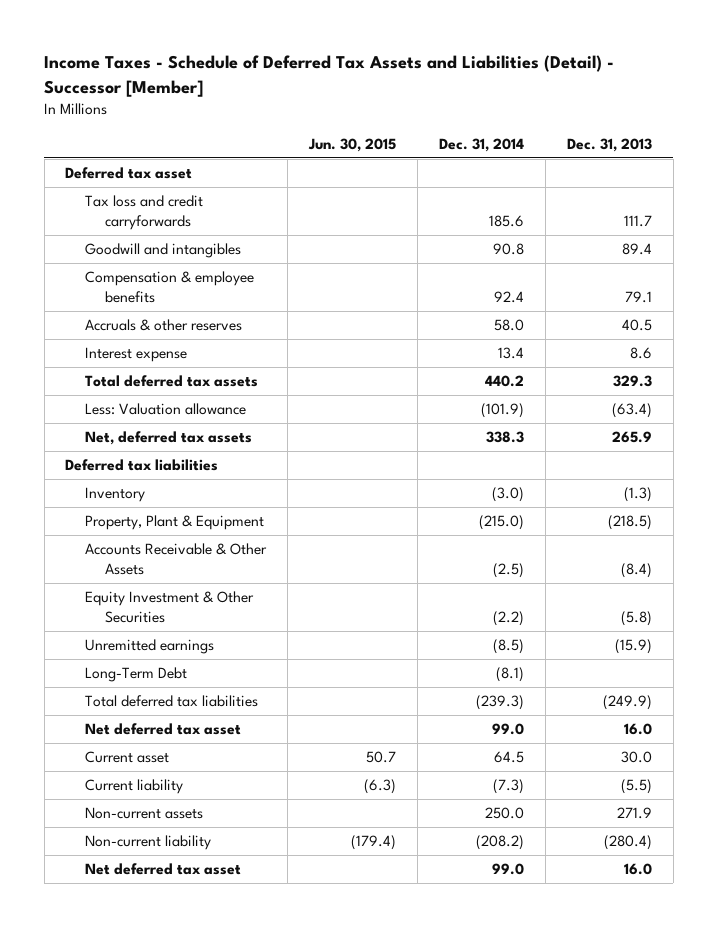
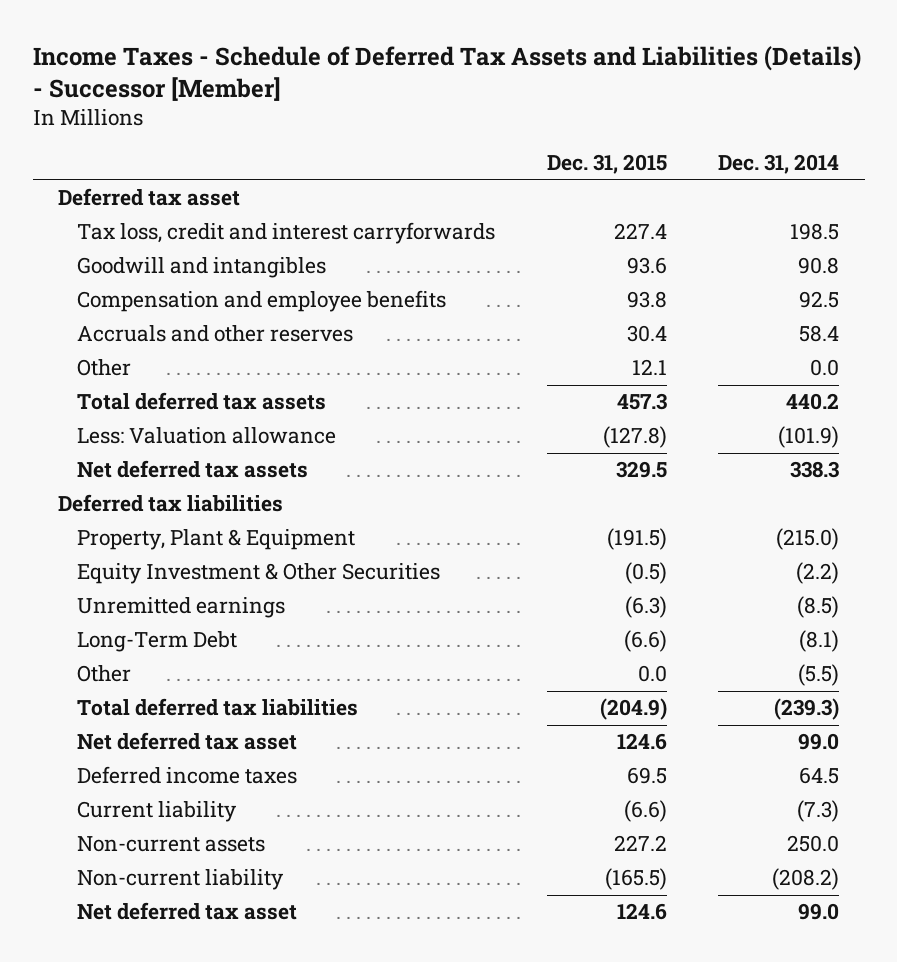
[44,55,615,97] Income Taxes - Schedule of Deferred Tax Assets and Liabilities (Detail) - Successor [Member] -> [32,45,861,102] Income Taxes - Schedule of Deferred Tax Assets and Liabilities (Details) - Successor [Member]
[308,138,397,153] Jun. 30, 2015 -> none
[566,138,652,153] Dec. 31, 2013 -> none
none -> [546,154,667,175] Dec. 31, 2015
[85,195,204,231] Tax loss and credit carryforwards -> [77,222,496,245] Tax loss, credit and interest carryforwards
[488,215,524,228] 185.6 -> [790,223,840,241] 198.5
[85,347,188,363] Interest expense -> none
[85,271,255,304] Compensation & employee benefits -> [77,290,447,313] Compensation and employee benefits
[493,291,524,304] 92.4 -> [799,291,840,309] 92.5
[85,319,243,332] Accruals & other reserves -> [77,325,354,343] Accruals and other reserves
[493,319,524,332] 58.0 -> [799,325,840,343] 58.4
none -> [77,359,132,377] Other
[85,431,253,446] Net, deferred tax assets -> [77,460,309,479] Net deferred tax assets
[85,487,146,503] Inventory -> none
[85,543,268,576] Accounts Receivable & Other Assets -> none
none -> [77,665,132,683] Other
[85,751,170,764] Current asset -> [77,766,298,785] Deferred income taxes

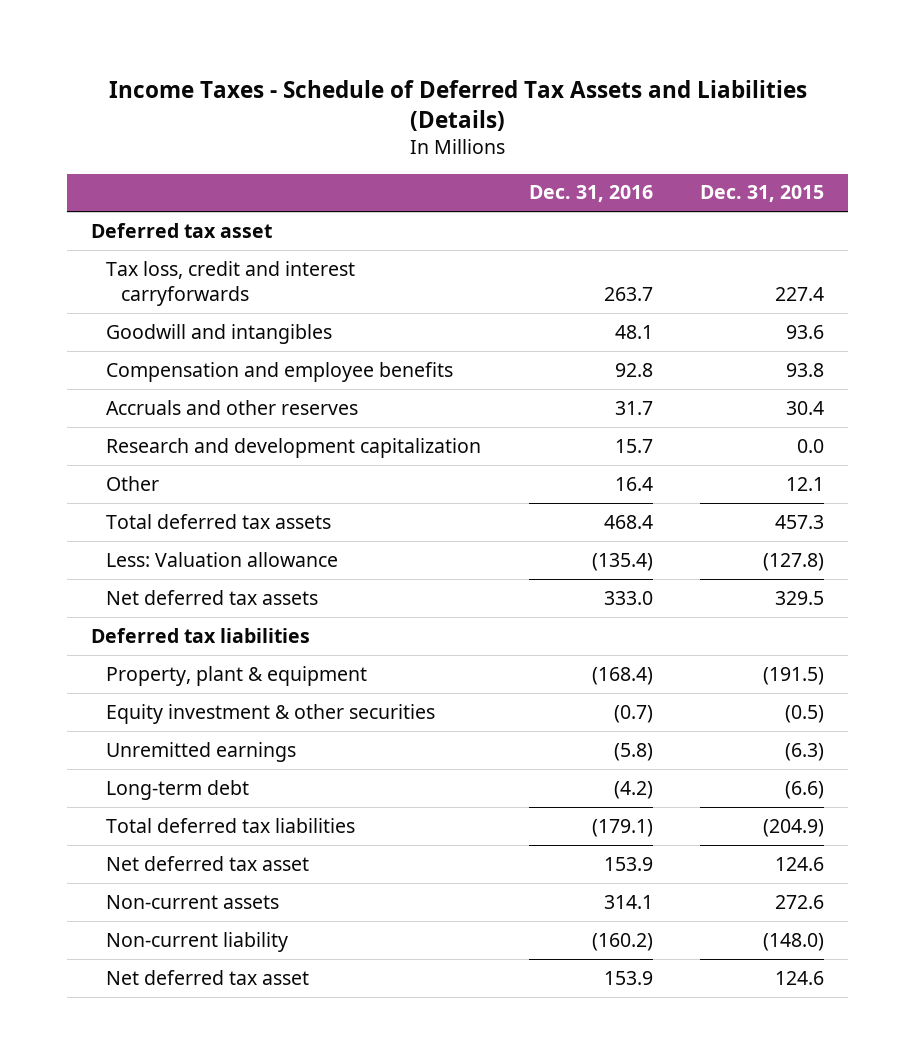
[32,45,861,102] Income Taxes - Schedule of Deferred Tax Assets and Liabilities (Details) - Successor [Member] -> [108,79,807,131] Income Taxes - Schedule of Deferred Tax Assets and Liabilities (Details)
[718,154,840,175] Dec. 31, 2014 -> none
none -> [528,185,653,203] Dec. 31, 2016
none -> [106,437,482,458] Research and development capitalization
[77,529,356,551] Property, Plant & Equipment -> [106,665,368,686] Property, plant & equipment
[77,563,441,585] Equity Investment & Other Securities -> [106,703,436,724] Equity investment & other securities
[77,665,132,683] Other -> none
[77,631,238,653] Long-Term Debt -> [106,779,250,800] Long-term debt
[77,766,298,785] Deferred income taxes -> none
[77,801,238,823] Current liability -> none
[613,835,667,852] 227.2 -> [775,894,825,909] 272.6
[604,868,667,891] (165.5) -> [763,932,825,951] (148.0)

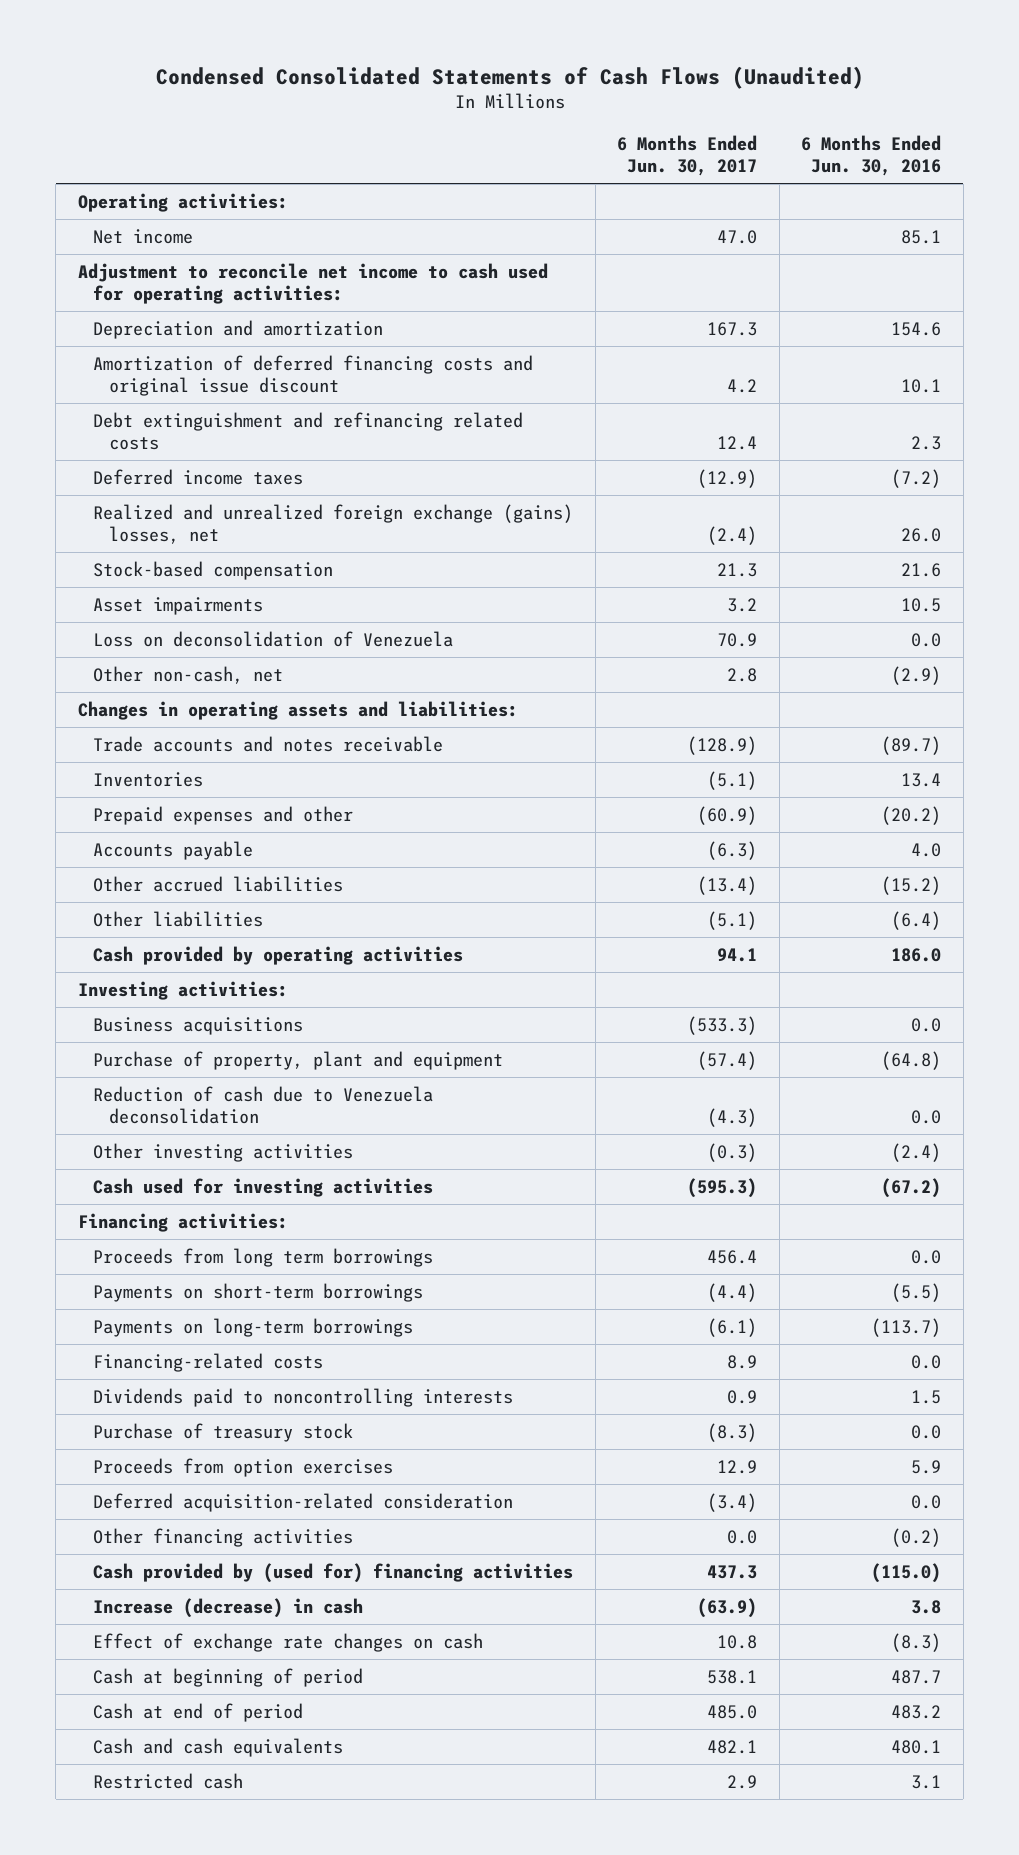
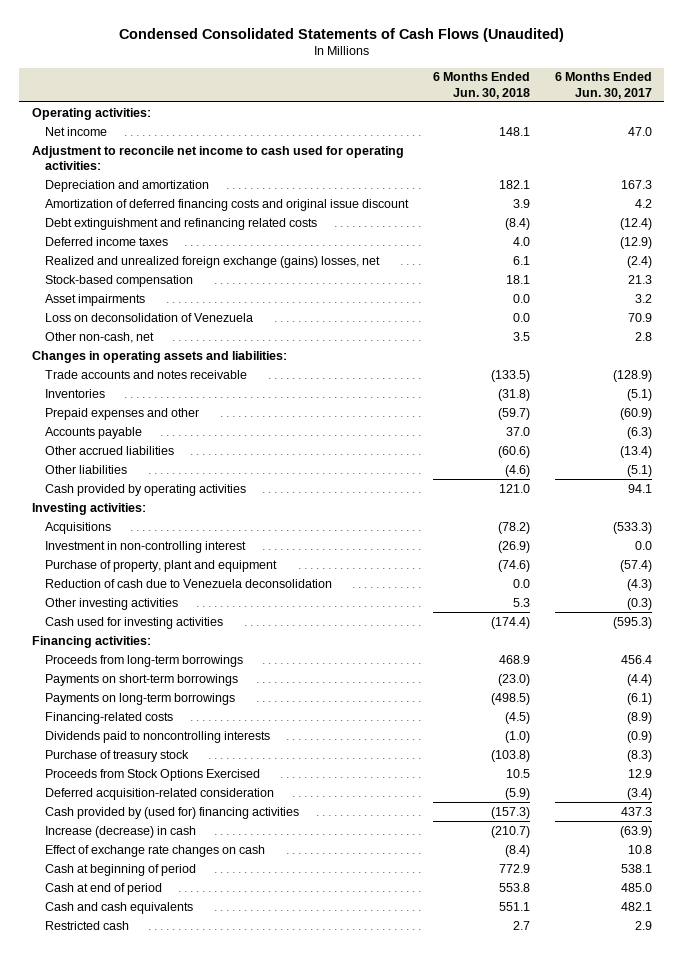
[801,135,942,177] 6 Months Ended Jun. 30, 2016 -> none
none -> [433,72,531,99] 6 Months Ended Jun. 30, 2018
[717,435,758,450] 12.4 -> [619,217,652,230] (12.4)
[93,1016,304,1035] Business acquisitions -> [45,521,112,534] Acquisitions
none -> [45,540,247,553] Investment in non-controlling interest
[93,1247,434,1267] Proceeds from long term borrowings -> [45,654,244,667] Proceeds from long-term borrowings
[727,1354,758,1369] 8.9 -> [626,711,652,724] (8.9)
[727,1389,758,1404] 0.9 -> [626,730,652,743] (0.9)
[93,1457,394,1477] Proceeds from option exercises -> [45,768,261,781] Proceeds from Stock Options Exercised
[93,1527,354,1547] Other financing activities -> none

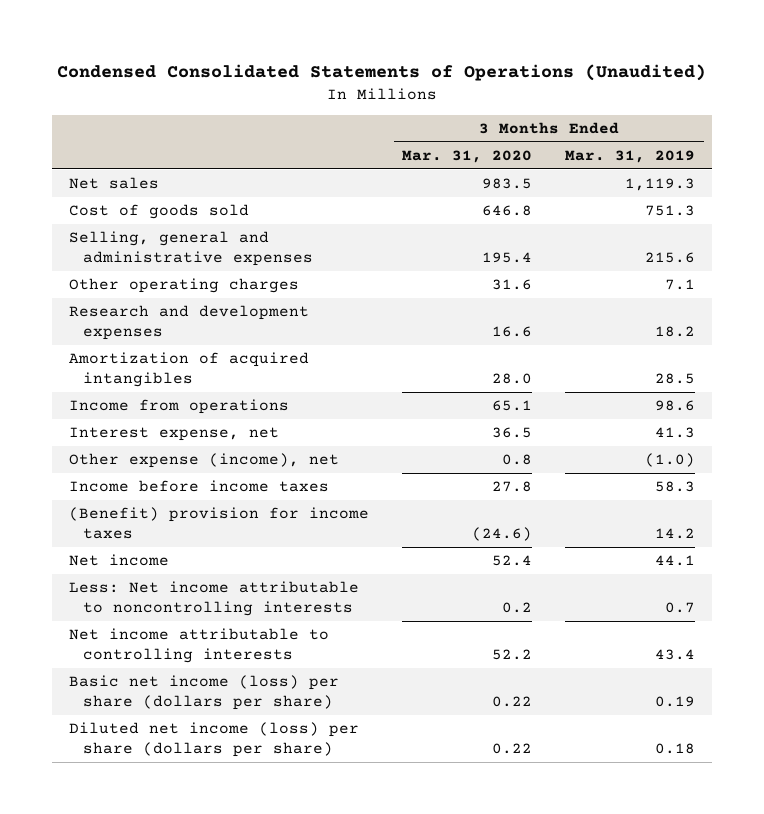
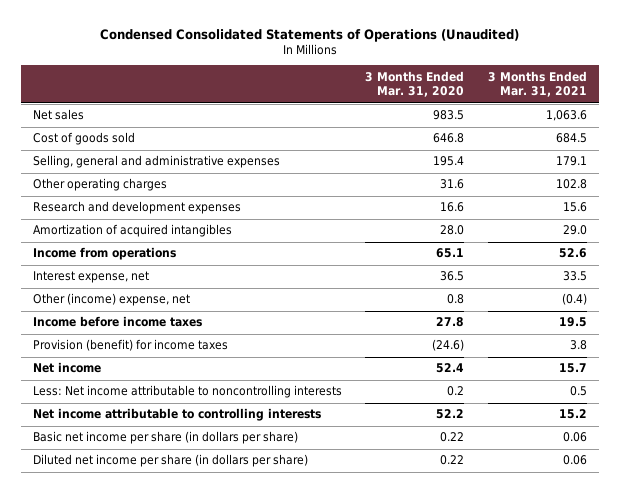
[565,149,696,163] Mar. 31, 2019 -> none
none -> [487,70,587,98] 3 Months Ended Mar. 31, 2021
[68,453,339,469] Other expense (income), net -> [33,293,191,307] Other (income) expense, net
[68,507,369,539] (Benefit) provision for income taxes -> [33,339,229,352] Provision (benefit) for income taxes
[68,675,339,710] Basic net income (loss) per share (dollars per share) -> [33,431,299,445] Basic net income per share (in dollars per share)
[68,722,359,757] Diluted net income (loss) per share (dollars per share) -> [33,454,309,468] Diluted net income per share (in dollars per share)

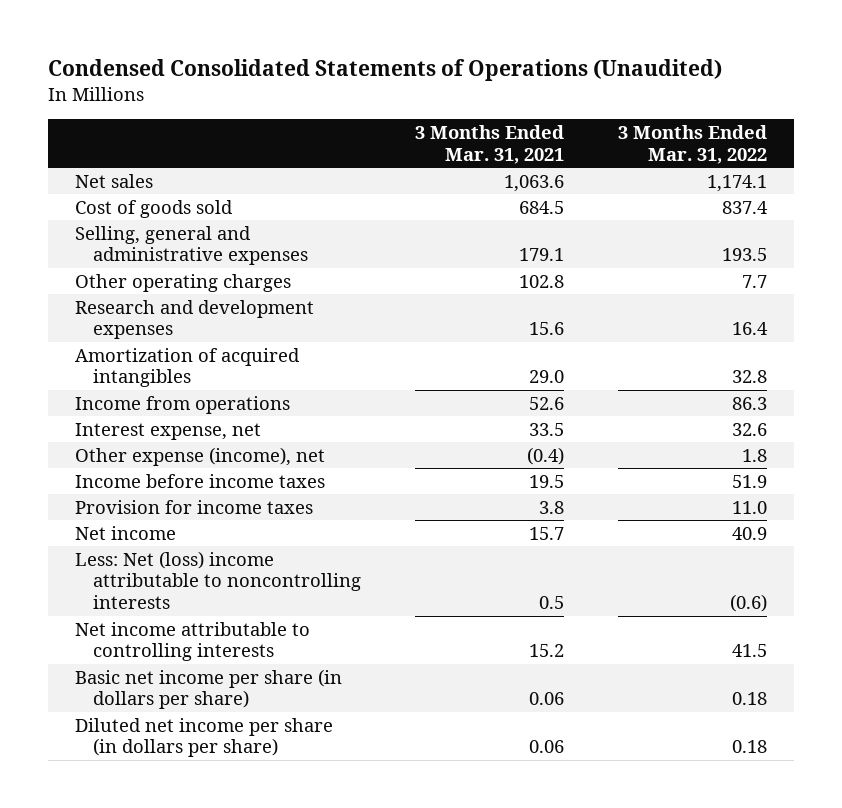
[365,70,465,98] 3 Months Ended Mar. 31, 2020 -> none
none -> [618,125,768,164] 3 Months Ended Mar. 31, 2022
[33,293,191,307] Other (income) expense, net -> [74,446,325,466] Other expense (income), net
[33,339,229,352] Provision (benefit) for income taxes -> [74,499,313,514] Provision for income taxes
[33,385,343,399] Less: Net income attributable to noncontrolling interests -> [74,550,362,610] Less: Net (loss) income attributable to noncontrolling interests

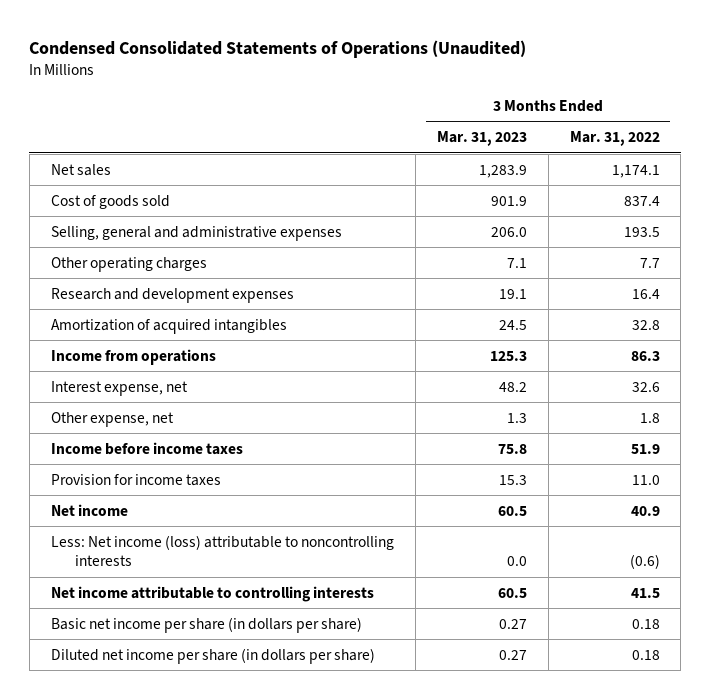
[415,125,565,164] 3 Months Ended Mar. 31, 2021 -> none
none -> [436,131,527,147] Mar. 31, 2023
[74,446,325,466] Other expense (income), net -> [50,411,174,427] Other expense, net
[74,550,362,610] Less: Net (loss) income attributable to noncontrolling interests -> [50,534,394,567] Less: Net income (loss) attributable to noncontrolling interests

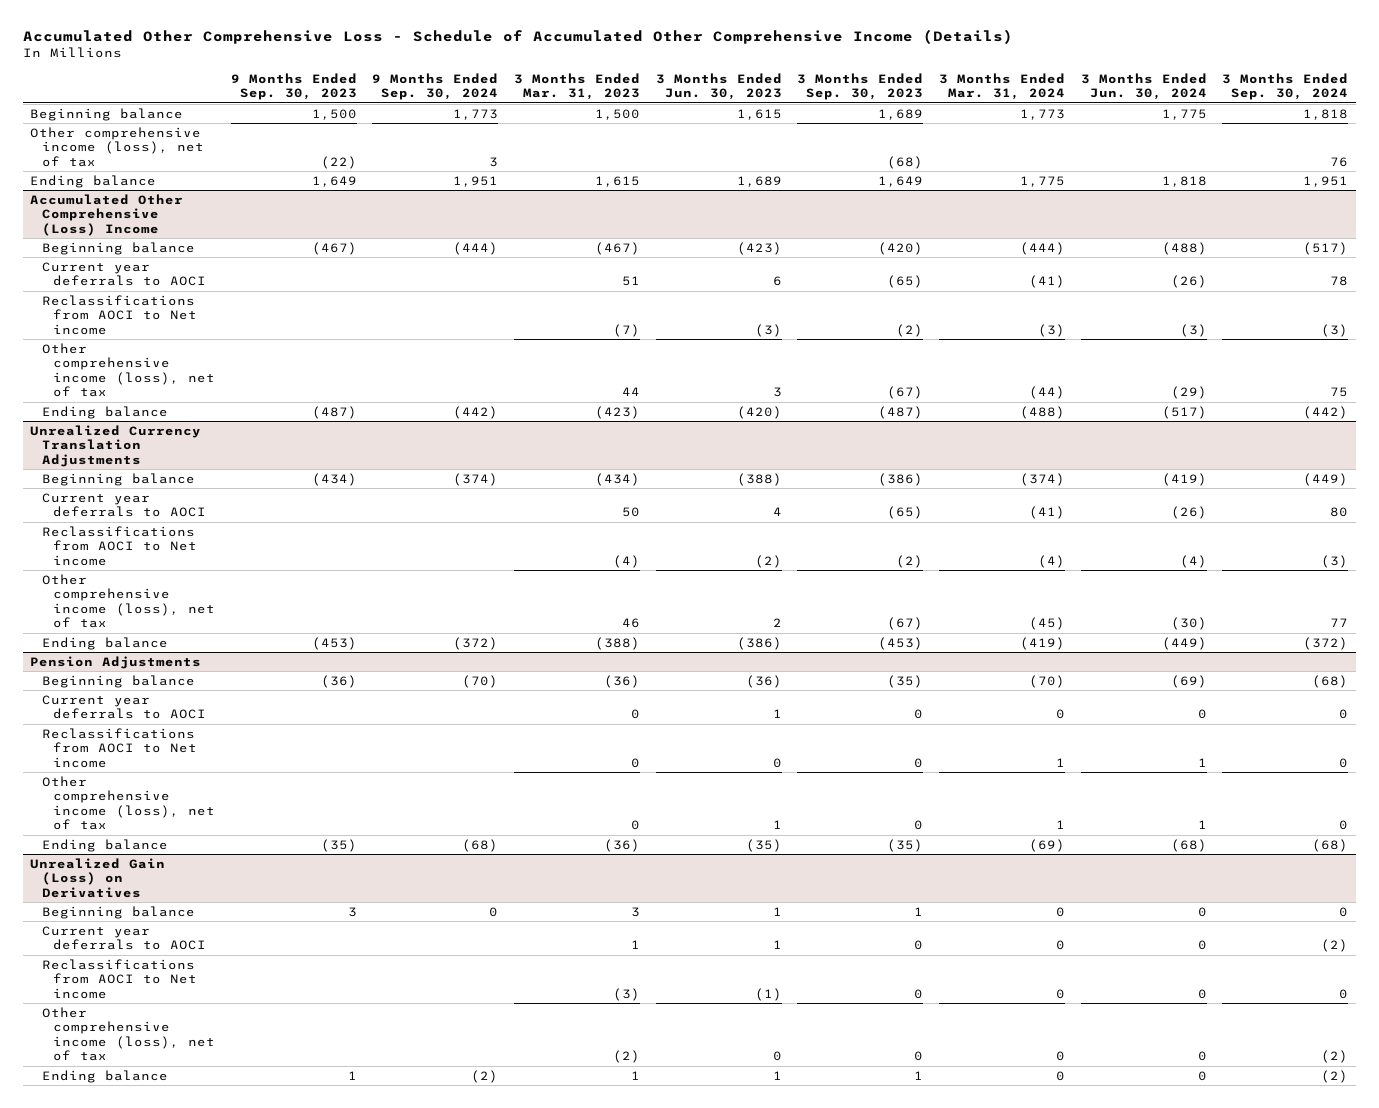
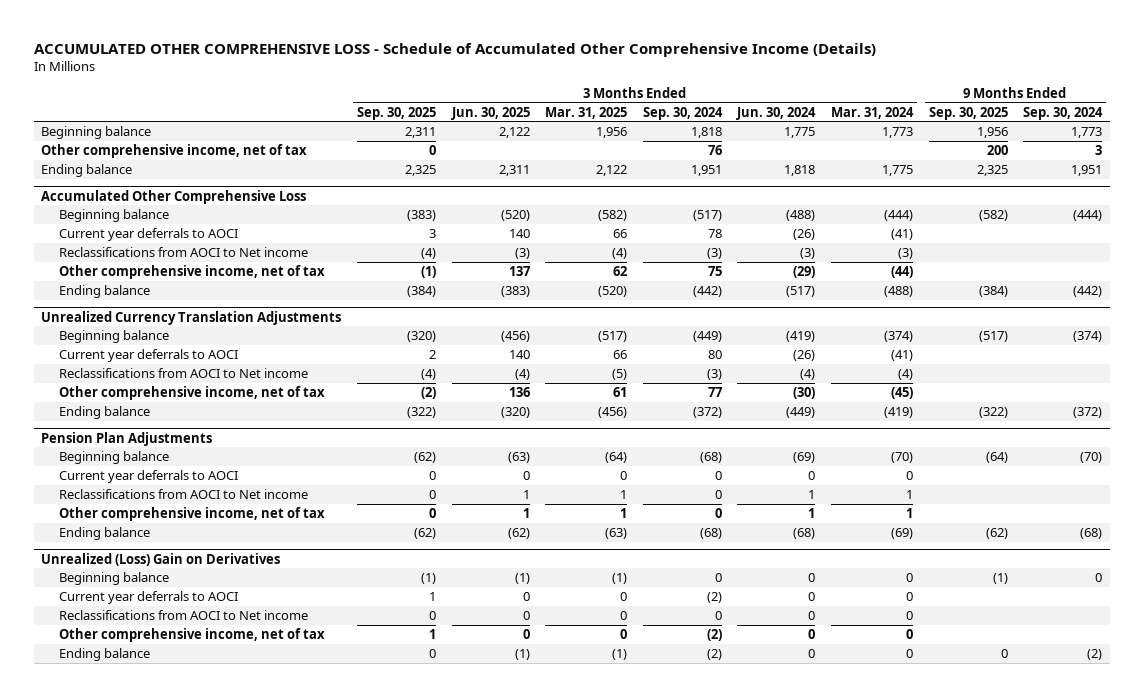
[22,29,1013,45] Accumulated Other Comprehensive Loss - Schedule of Accumulated Other Comprehensive Income (Details) -> [33,42,876,57] ACCUMULATED OTHER COMPREHENSIVE LOSS - Schedule of Accumulated Other Comprehensive Income (Details)
[230,72,357,101] 9 Months Ended Sep. 30, 2023 -> none
[513,72,640,101] 3 Months Ended Mar. 31, 2023 -> none
[655,72,782,101] 3 Months Ended Jun. 30, 2023 -> none
[797,72,924,101] 3 Months Ended Sep. 30, 2023 -> none
none -> [357,106,437,120] Sep. 30, 2025
none -> [450,106,530,120] Jun. 30, 2025
none -> [545,106,628,119] Mar. 31, 2025
none -> [928,106,1008,120] Sep. 30, 2025
[30,126,204,167] Other comprehensive income (loss), net of tax -> [41,143,308,158] Other comprehensive income, net of tax
[30,193,184,236] Accumulated Other Comprehensive (Loss) Income -> [41,189,307,204] Accumulated Other Comprehensive Loss
[41,342,215,398] Other comprehensive income (loss), net of tax -> [59,264,326,279] Other comprehensive income, net of tax
[41,573,215,629] Other comprehensive income (loss), net of tax -> [59,385,326,400] Other comprehensive income, net of tax
[30,655,202,669] Pension Adjustments -> [41,431,213,446] Pension Plan Adjustments
[41,775,215,831] Other comprehensive income (loss), net of tax -> [59,506,326,521] Other comprehensive income, net of tax
[30,857,166,898] Unrealized Gain (Loss) on Derivatives -> [41,552,281,566] Unrealized (Loss) Gain on Derivatives
[41,1006,215,1062] Other comprehensive income (loss), net of tax -> [59,627,326,642] Other comprehensive income, net of tax

